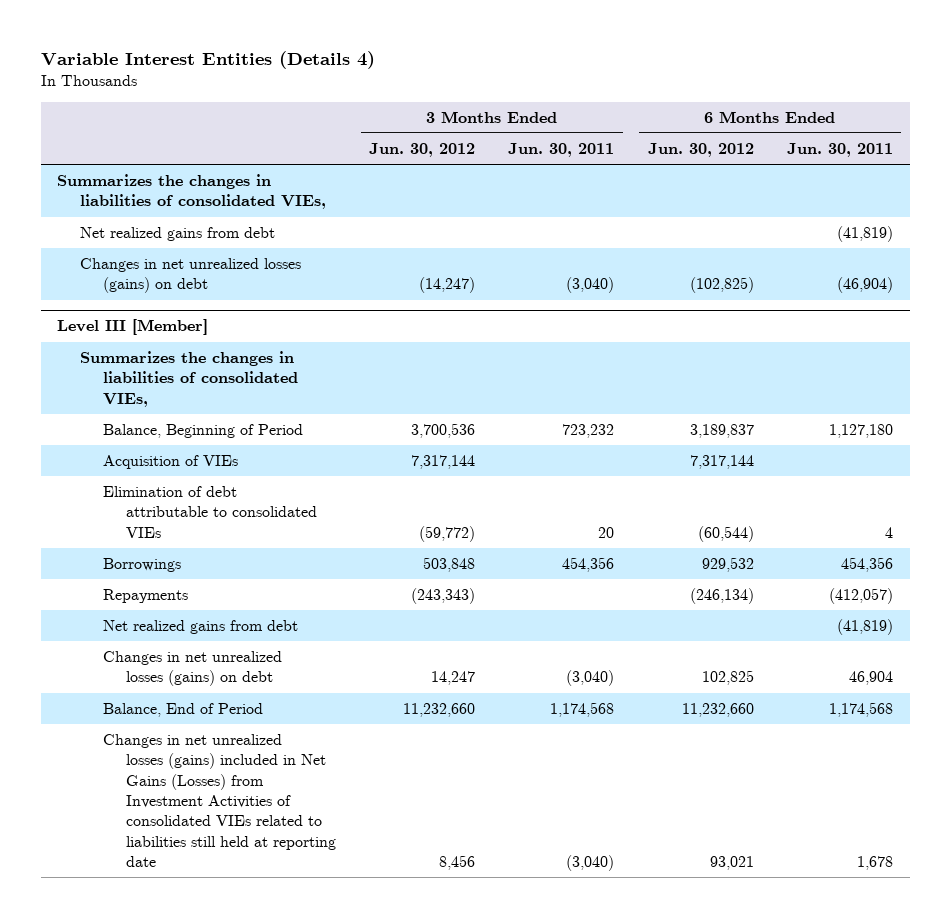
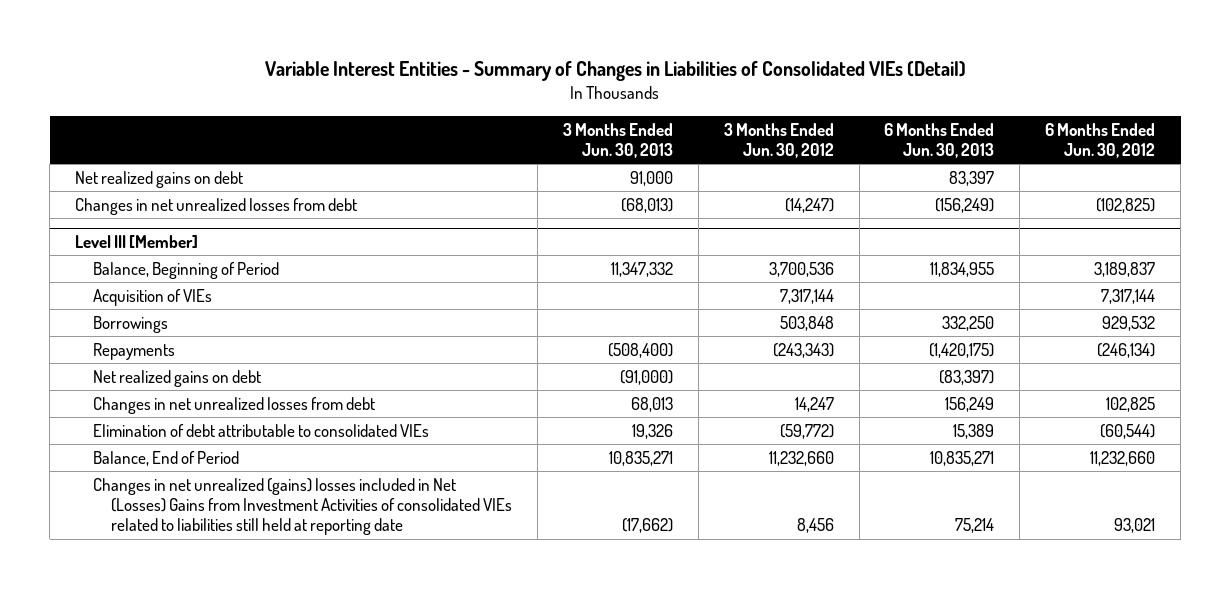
[40,50,375,69] Variable Interest Entities (Details 4) -> [265,61,967,82] Variable Interest Entities - Summary of Changes in Liabilities of Consolidated VIEs (Detail)
[508,143,615,158] Jun. 30, 2011 -> none
[786,143,893,158] Jun. 30, 2011 -> none
none -> [563,122,674,158] 3 Months Ended Jun. 30, 2013
none -> [884,122,995,158] 6 Months Ended Jun. 30, 2013
[57,174,327,210] Summarizes the changes in liabilities of consolidated VIEs, -> none
[80,227,276,242] Net realized gains from debt -> [75,170,244,188] Net realized gains on debt
[80,258,302,294] Changes in net unrealized losses (gains) on debt -> [75,197,358,215] Changes in net unrealized losses from debt
[80,351,298,407] Summarizes the changes in liabilities of consolidated VIEs, -> none
[102,620,298,635] Net realized gains from debt -> [93,369,262,387] Net realized gains on debt
[102,651,282,687] Changes in net unrealized losses (gains) on debt -> [93,396,376,414] Changes in net unrealized losses from debt
[102,486,317,538] Elimination of debt attributable to consolidated VIEs -> [93,423,430,437] Elimination of debt attributable to consolidated VIEs
[102,734,336,868] Changes in net unrealized losses (gains) included in Net Gains (Losses) from Investment Activities of consolidated VIEs related to liabilities still held at reporting date -> [93,477,513,536] Changes in net unrealized (gains) losses included in Net (Losses) Gains from Investment Activities of consolidated VIEs related to liabilities still held at reporting date

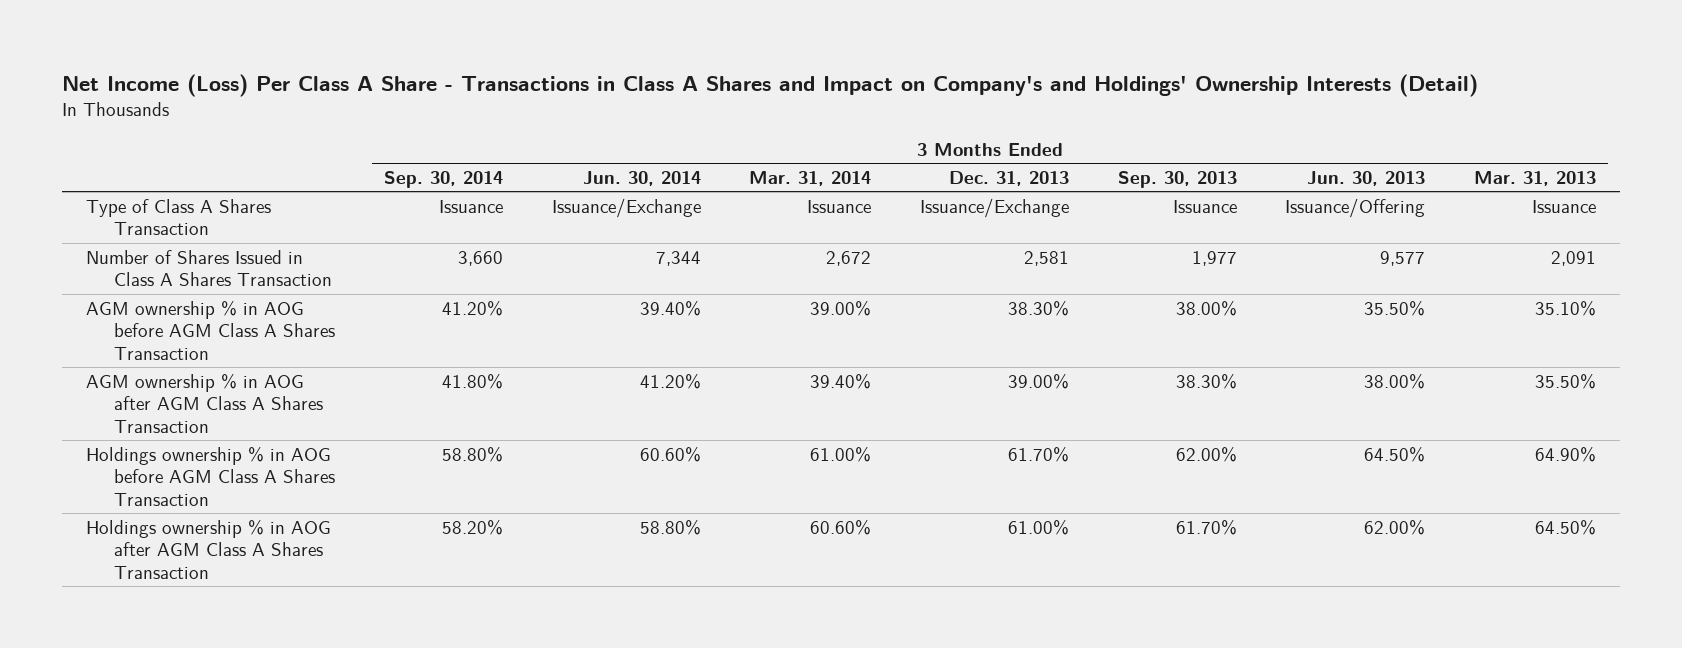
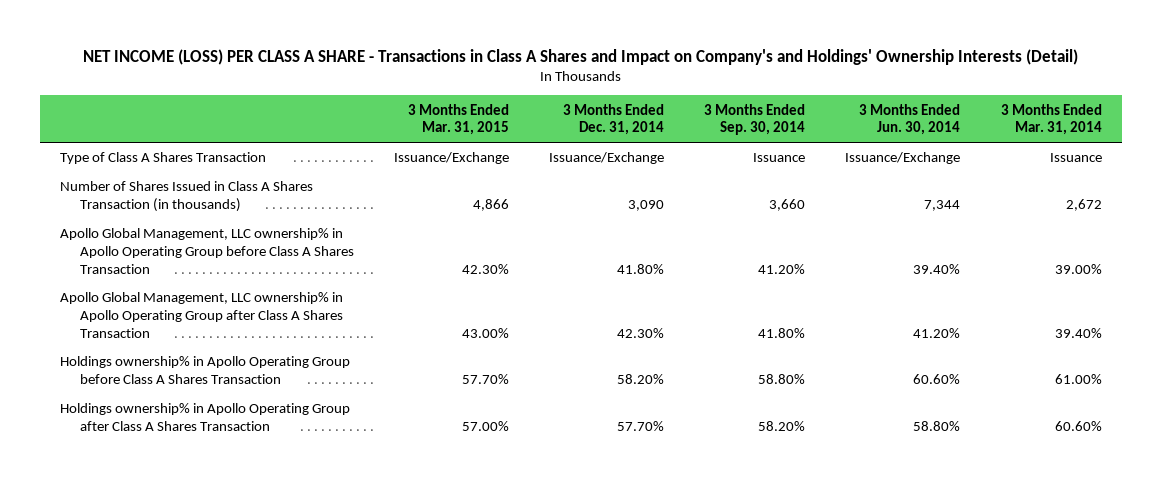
[61,74,1478,98] Net Income (Loss) Per Class A Share - Transactions in Class A Shares and Impact on Company's and Holdings' Ownership Interests (Detail) -> [82,48,1078,65] NET INCOME (LOSS) PER CLASS A SHARE - Transactions in Class A Shares and Impact on Company's and Holdings' Ownership Interests (Detail)
[949,170,1070,186] Dec. 31, 2013 -> none
[1117,170,1237,188] Sep. 30, 2013 -> none
[1307,170,1426,186] Jun. 30, 2013 -> none
[1474,170,1597,186] Mar. 31, 2013 -> none
none -> [408,103,510,136] 3 Months Ended Mar. 31, 2015
none -> [563,103,665,136] 3 Months Ended Dec. 31, 2014
[86,249,333,287] Number of Shares Issued in Class A Shares Transaction -> [59,181,313,212] Number of Shares Issued in Class A Shares Transaction (in thousands)
[86,299,336,360] AGM ownership % in AOG before AGM Class A Shares Transaction -> [59,228,355,274] Apollo Global Management, LLC ownership% in Apollo Operating Group before Class A Shares Transaction
[86,372,324,433] AGM ownership % in AOG after AGM Class A Shares Transaction -> [59,292,344,338] Apollo Global Management, LLC ownership% in Apollo Operating Group after Class A Shares Transaction
[86,445,336,506] Holdings ownership % in AOG before AGM Class A Shares Transaction -> [59,356,350,384] Holdings ownership% in Apollo Operating Group before Class A Shares Transaction
[86,518,332,579] Holdings ownership % in AOG after AGM Class A Shares Transaction -> [59,403,350,431] Holdings ownership% in Apollo Operating Group after Class A Shares Transaction

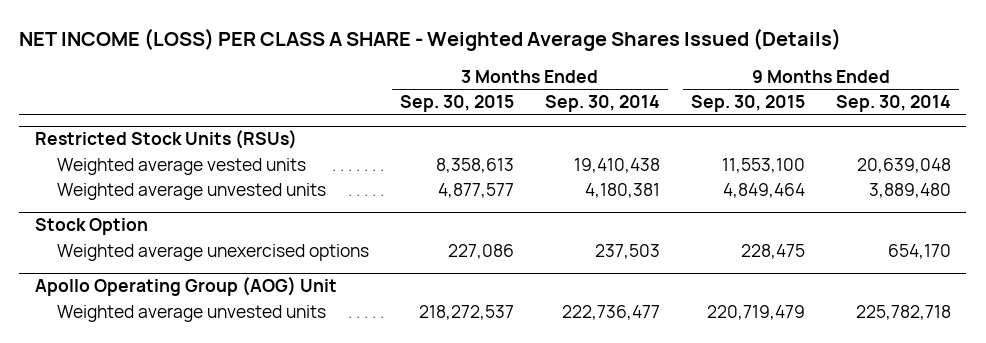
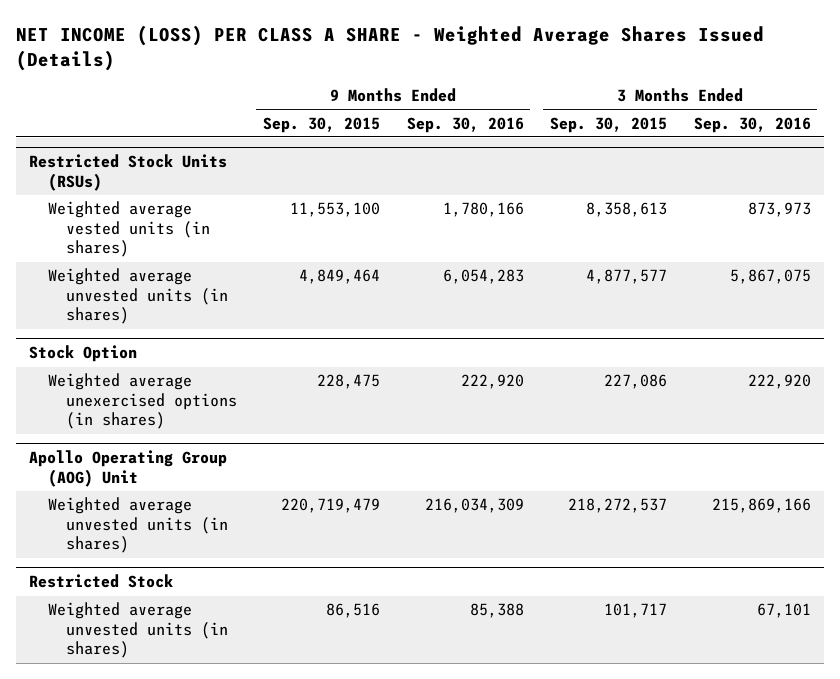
[544,95,660,113] Sep. 30, 2014 -> none
[835,95,951,113] Sep. 30, 2014 -> none
none -> [406,116,524,133] Sep. 30, 2016
none -> [693,116,811,133] Sep. 30, 2016
[56,158,306,176] Weighted average vested units -> [47,201,210,258] Weighted average vested units (in shares)
[56,183,326,201] Weighted average unvested units -> [47,268,228,325] Weighted average unvested units (in shares)
[56,244,369,262] Weighted average unexercised options -> [47,373,237,430] Weighted average unexercised options (in shares)
[56,305,326,323] Weighted average unvested units -> [47,497,228,554] Weighted average unvested units (in shares)
none -> [29,574,174,589] Restricted Stock
none -> [47,602,228,659] Weighted average unvested units (in shares)

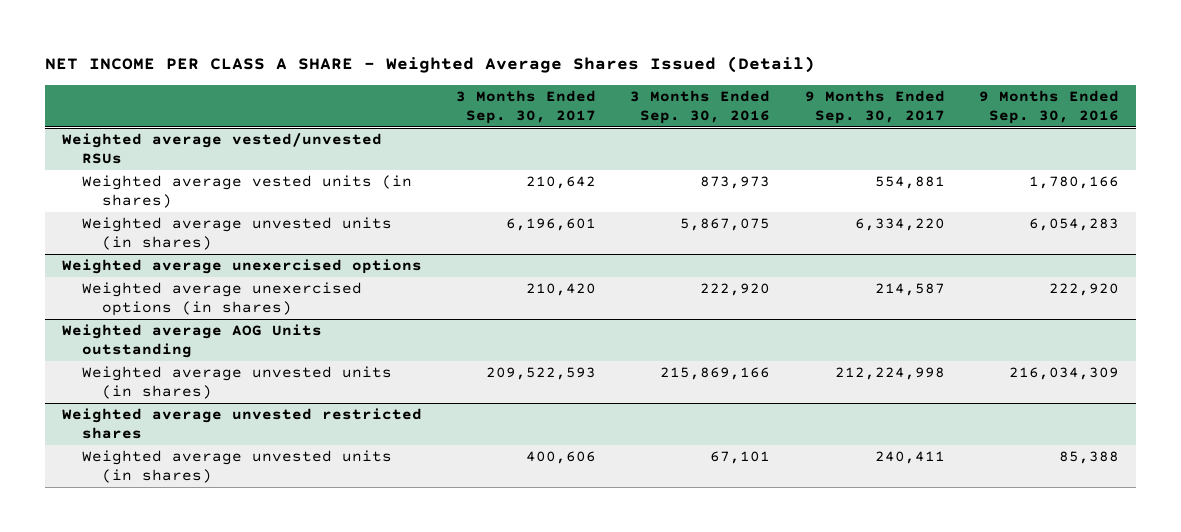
[16,24,765,71] NET INCOME (LOSS) PER CLASS A SHARE - Weighted Average Shares Issued (Details) -> [44,56,815,74] NET INCOME PER CLASS A SHARE - Weighted Average Shares Issued (Detail)
[263,116,381,133] Sep. 30, 2015 -> none
[550,116,668,133] Sep. 30, 2015 -> none
none -> [456,90,597,125] 3 Months Ended Sep. 30, 2017
none -> [804,90,945,125] 9 Months Ended Sep. 30, 2017
[29,154,228,191] Restricted Stock Units (RSUs) -> [61,133,382,164] Weighted average vested/unvested RSUs
[29,345,138,363] Stock Option -> [61,259,422,275] Weighted average unexercised options
[29,450,228,487] Apollo Operating Group (AOG) Unit -> [61,324,322,358] Weighted average AOG Units outstanding
[29,574,174,589] Restricted Stock -> [61,408,422,439] Weighted average unvested restricted shares

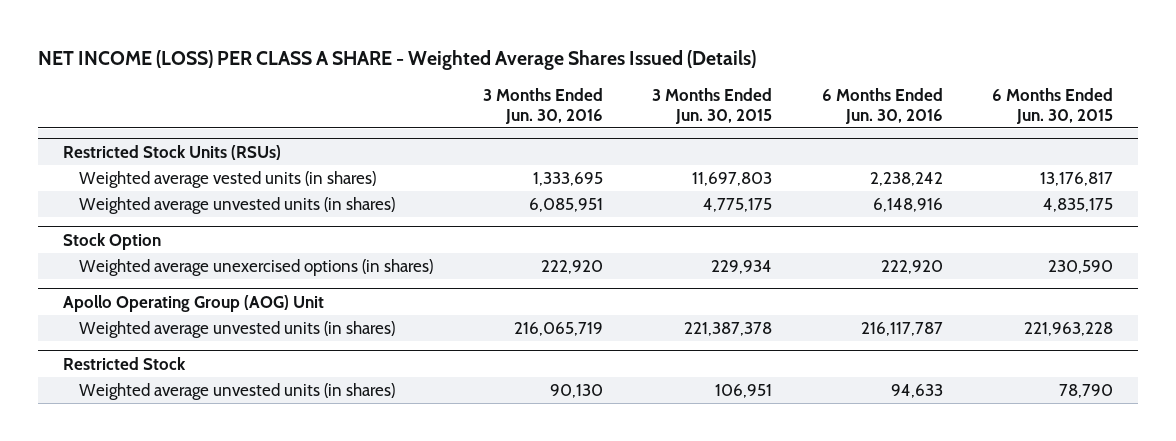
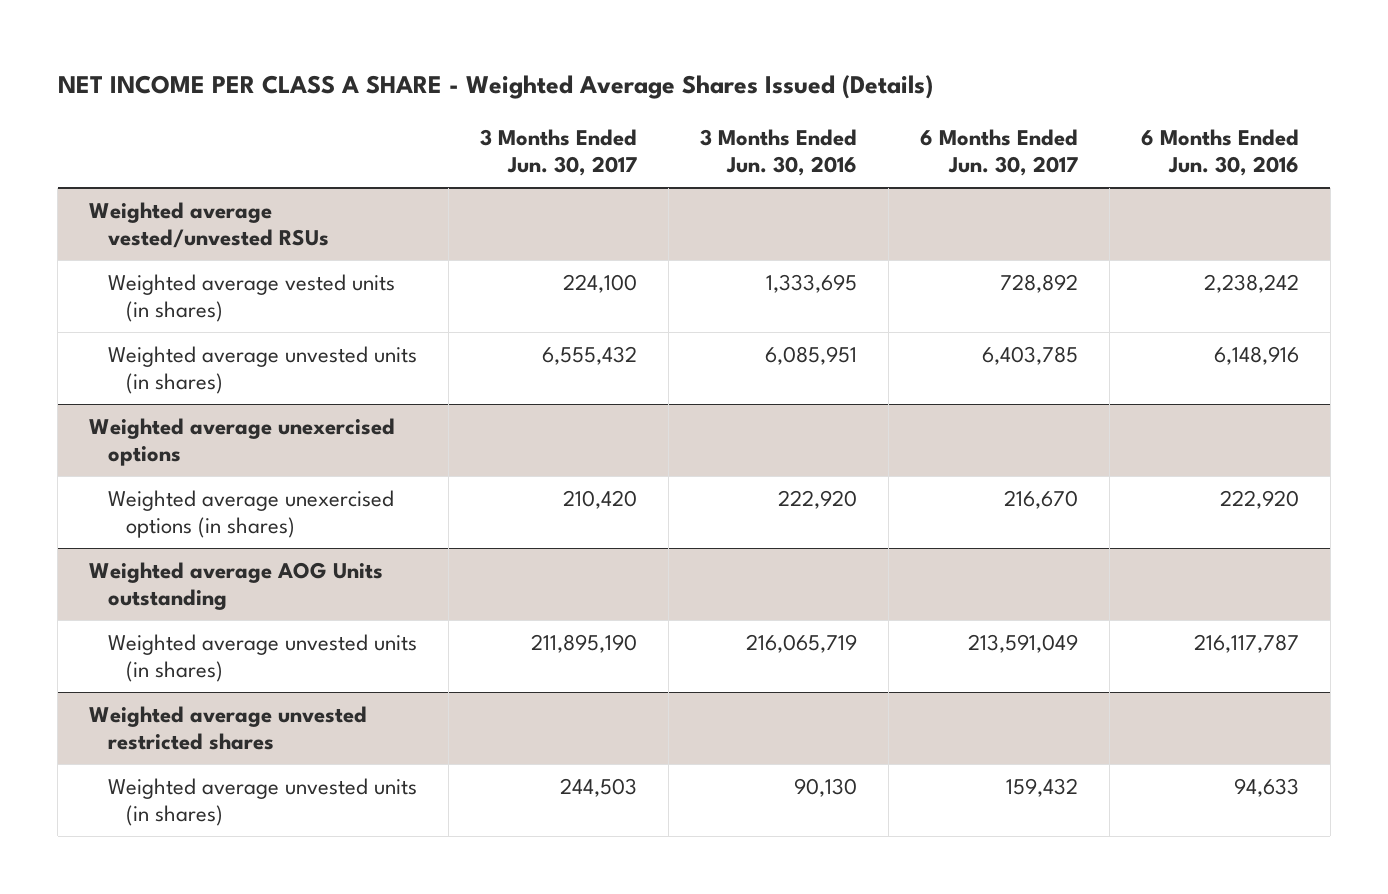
[38,49,757,70] NET INCOME (LOSS) PER CLASS A SHARE - Weighted Average Shares Issued (Details) -> [57,74,933,99] NET INCOME PER CLASS A SHARE - Weighted Average Shares Issued (Details)
[652,87,773,124] 3 Months Ended Jun. 30, 2015 -> none
[992,87,1114,124] 6 Months Ended Jun. 30, 2015 -> none
none -> [479,128,637,177] 3 Months Ended Jun. 30, 2017
none -> [919,128,1078,177] 6 Months Ended Jun. 30, 2017
[62,144,281,160] Restricted Stock Units (RSUs) -> [89,201,329,249] Weighted average vested/unvested RSUs
[62,232,161,250] Stock Option -> [89,417,396,467] Weighted average unexercised options
[62,294,324,312] Apollo Operating Group (AOG) Unit -> [89,561,384,611] Weighted average AOG Units outstanding
[62,356,186,370] Restricted Stock -> [89,705,368,751] Weighted average unvested restricted shares

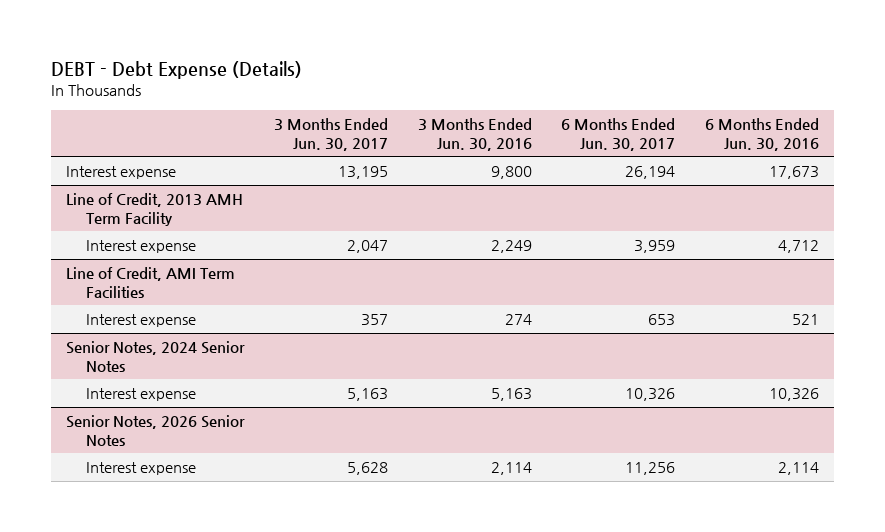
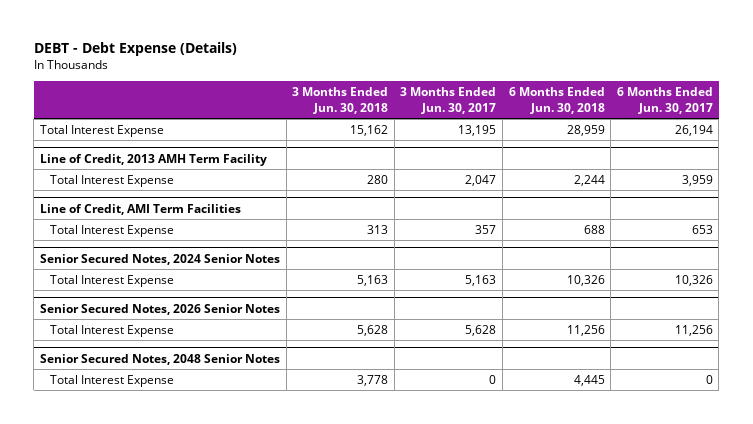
[417,118,532,151] 3 Months Ended Jun. 30, 2016 -> none
[705,118,820,151] 6 Months Ended Jun. 30, 2016 -> none
none -> [292,87,389,114] 3 Months Ended Jun. 30, 2018
none -> [508,87,605,114] 6 Months Ended Jun. 30, 2018
[65,166,176,180] Interest expense -> [39,124,164,137] Total Interest Expense
[85,240,196,254] Interest expense -> [50,174,175,187] Total Interest Expense
[85,314,196,328] Interest expense -> [50,224,175,237] Total Interest Expense
[65,341,245,372] Senior Notes, 2024 Senior Notes -> [39,253,280,265] Senior Secured Notes, 2024 Senior Notes
[85,388,196,402] Interest expense -> [50,274,175,287] Total Interest Expense
[65,415,245,446] Senior Notes, 2026 Senior Notes -> [39,303,280,315] Senior Secured Notes, 2026 Senior Notes
[85,462,196,476] Interest expense -> [50,324,175,337] Total Interest Expense
none -> [39,353,280,365] Senior Secured Notes, 2048 Senior Notes
none -> [50,374,175,387] Total Interest Expense

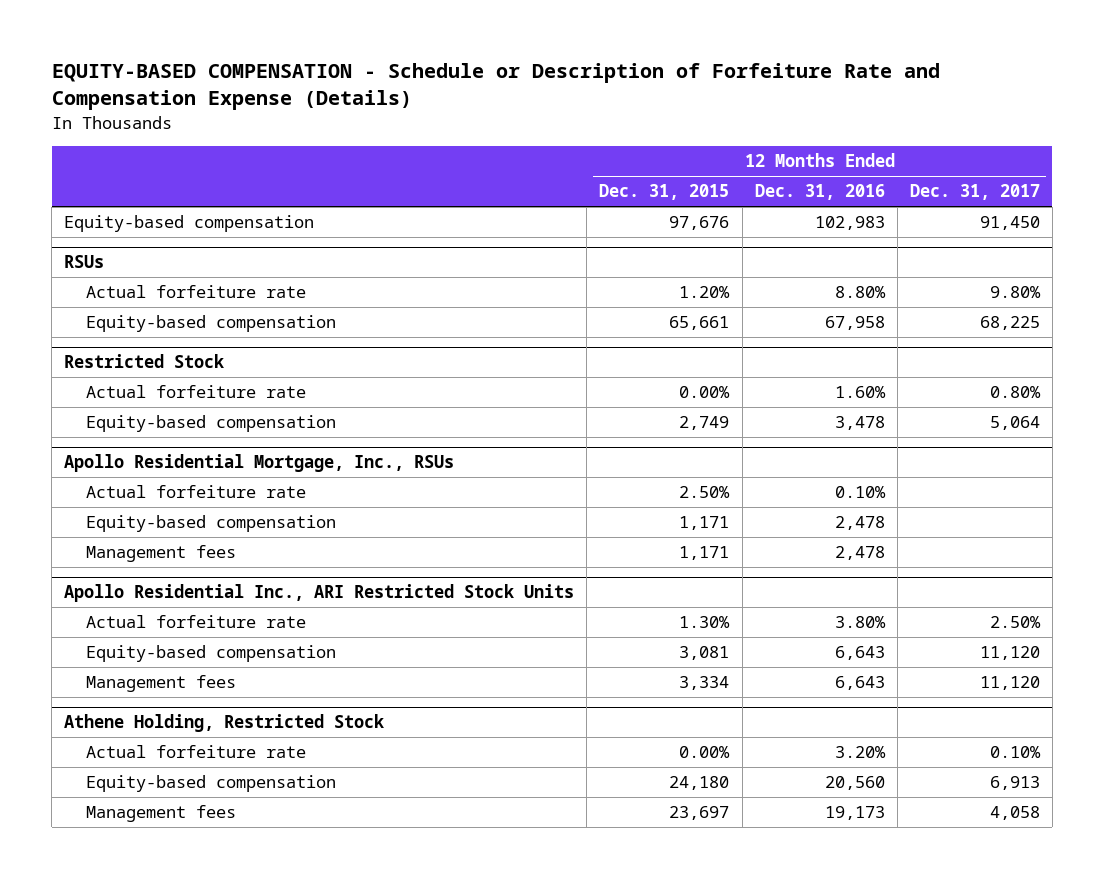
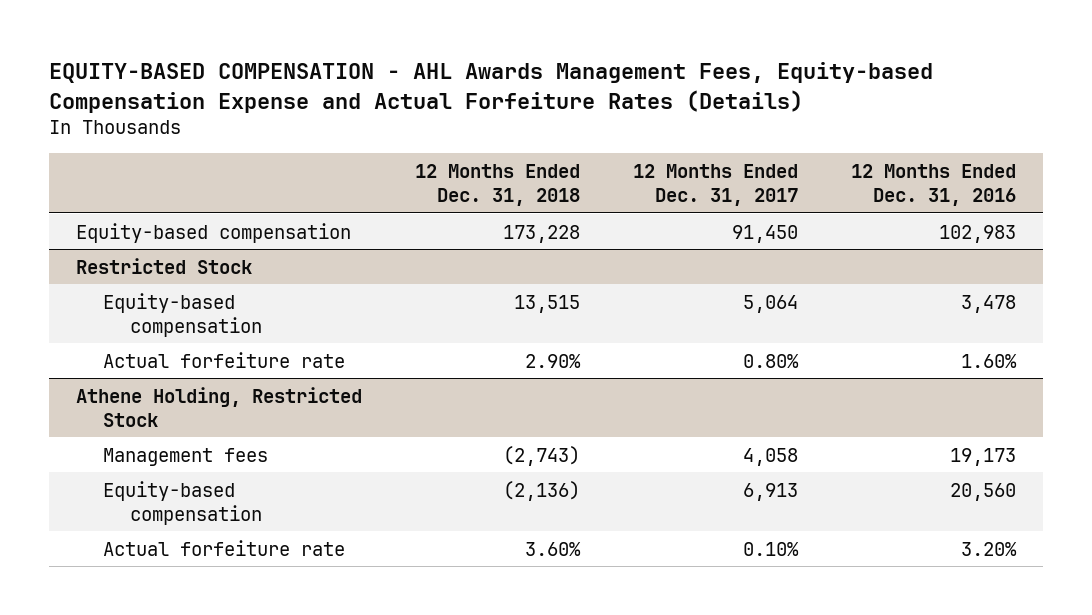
[51,63,940,111] EQUITY-BASED COMPENSATION - Schedule or Description of Forfeiture Rate and Compensation Expense (Details) -> [49,62,934,113] EQUITY-BASED COMPENSATION - AHL Awards Management Fees, Equity-based Compensation Expense and Actual Forfeiture Rates (Details)
[599,184,730,201] Dec. 31, 2015 -> none
none -> [415,164,581,207] 12 Months Ended Dec. 31, 2018
[64,255,105,269] RSUs -> none
[85,285,306,299] Actual forfeiture rate -> none
[85,315,336,333] Equity-based compensation -> none
[64,454,455,473] Apollo Residential Mortgage, Inc., RSUs -> none
[85,485,306,499] Actual forfeiture rate -> none
[85,515,336,533] Equity-based compensation -> none
[85,545,236,563] Management fees -> none
[64,584,575,603] Apollo Residential Inc., ARI Restricted Stock Units -> none
[85,615,306,629] Actual forfeiture rate -> none
[85,645,336,663] Equity-based compensation -> none
[85,675,236,693] Management fees -> none
[85,385,306,399] Actual forfeiture rate -> [103,351,346,368] Actual forfeiture rate
[85,775,336,793] Equity-based compensation -> [103,480,263,525] Equity-based compensation
[85,745,306,759] Actual forfeiture rate -> [103,539,346,556] Actual forfeiture rate

